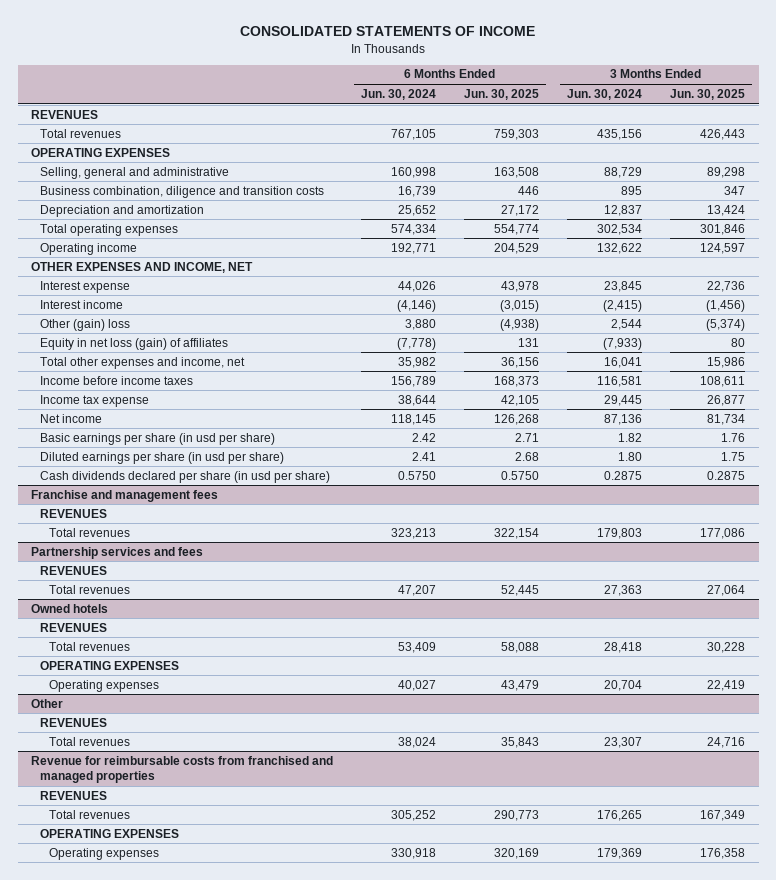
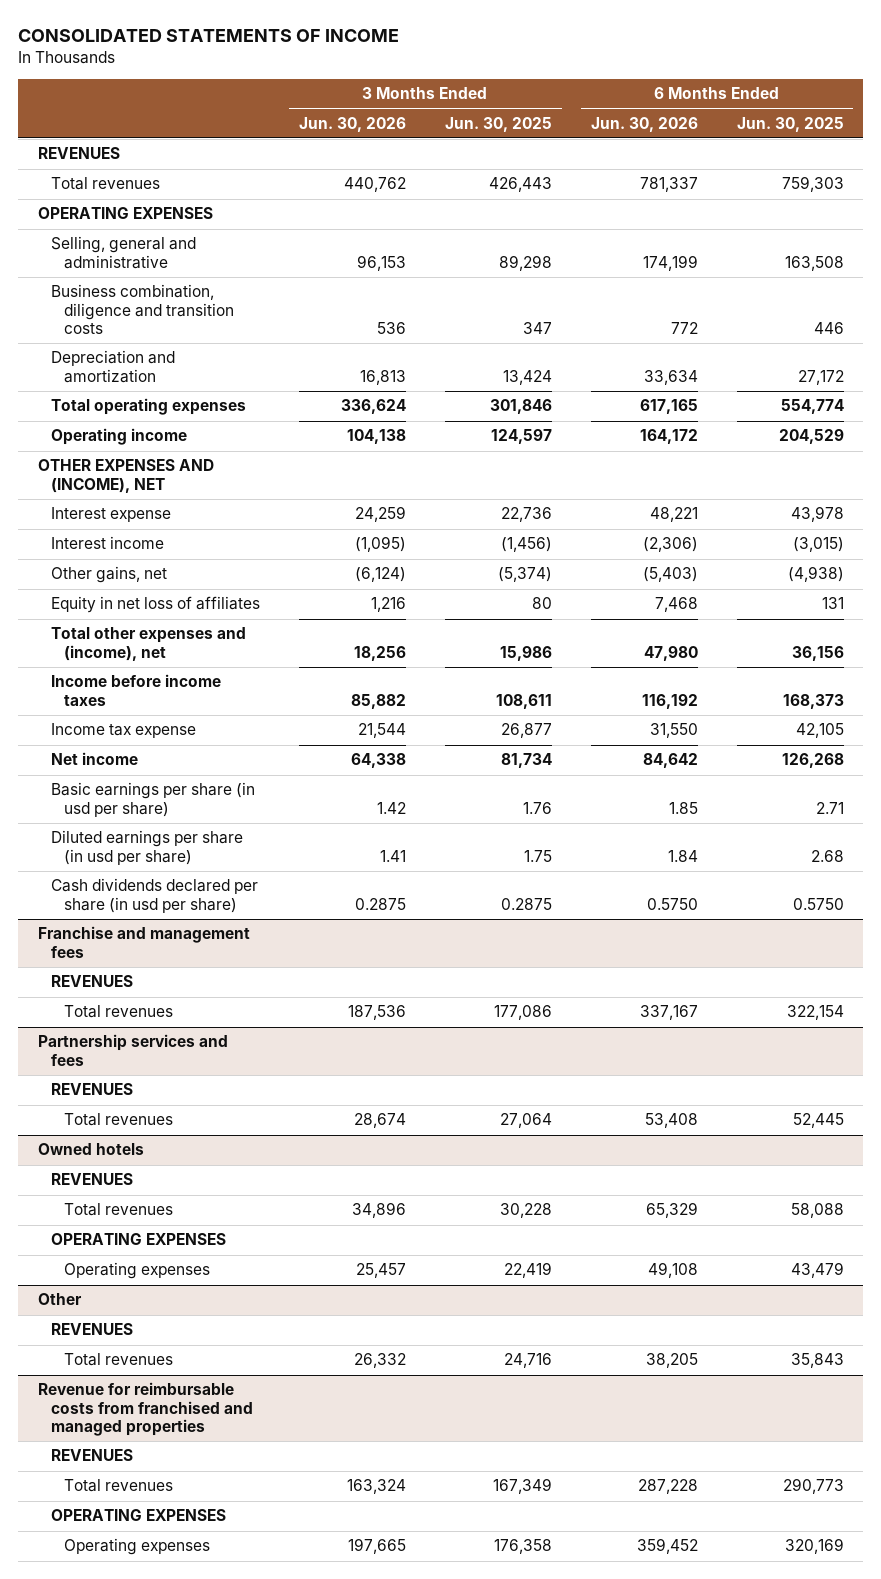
[361,88,437,100] Jun. 30, 2024 -> none
[567,88,643,100] Jun. 30, 2024 -> none
none -> [298,116,406,132] Jun. 30, 2026
none -> [590,116,698,132] Jun. 30, 2026
[31,261,254,273] OTHER EXPENSES AND INCOME, NET -> [37,459,214,493] OTHER EXPENSES AND (INCOME), NET
[40,318,131,331] Other (gain) loss -> [51,566,168,584] Other gains, net
[40,337,229,350] Equity in net loss (gain) of affiliates -> [51,596,261,614] Equity in net loss of affiliates
[40,356,246,369] Total other expenses and income, net -> [51,627,247,661] Total other expenses and (income), net

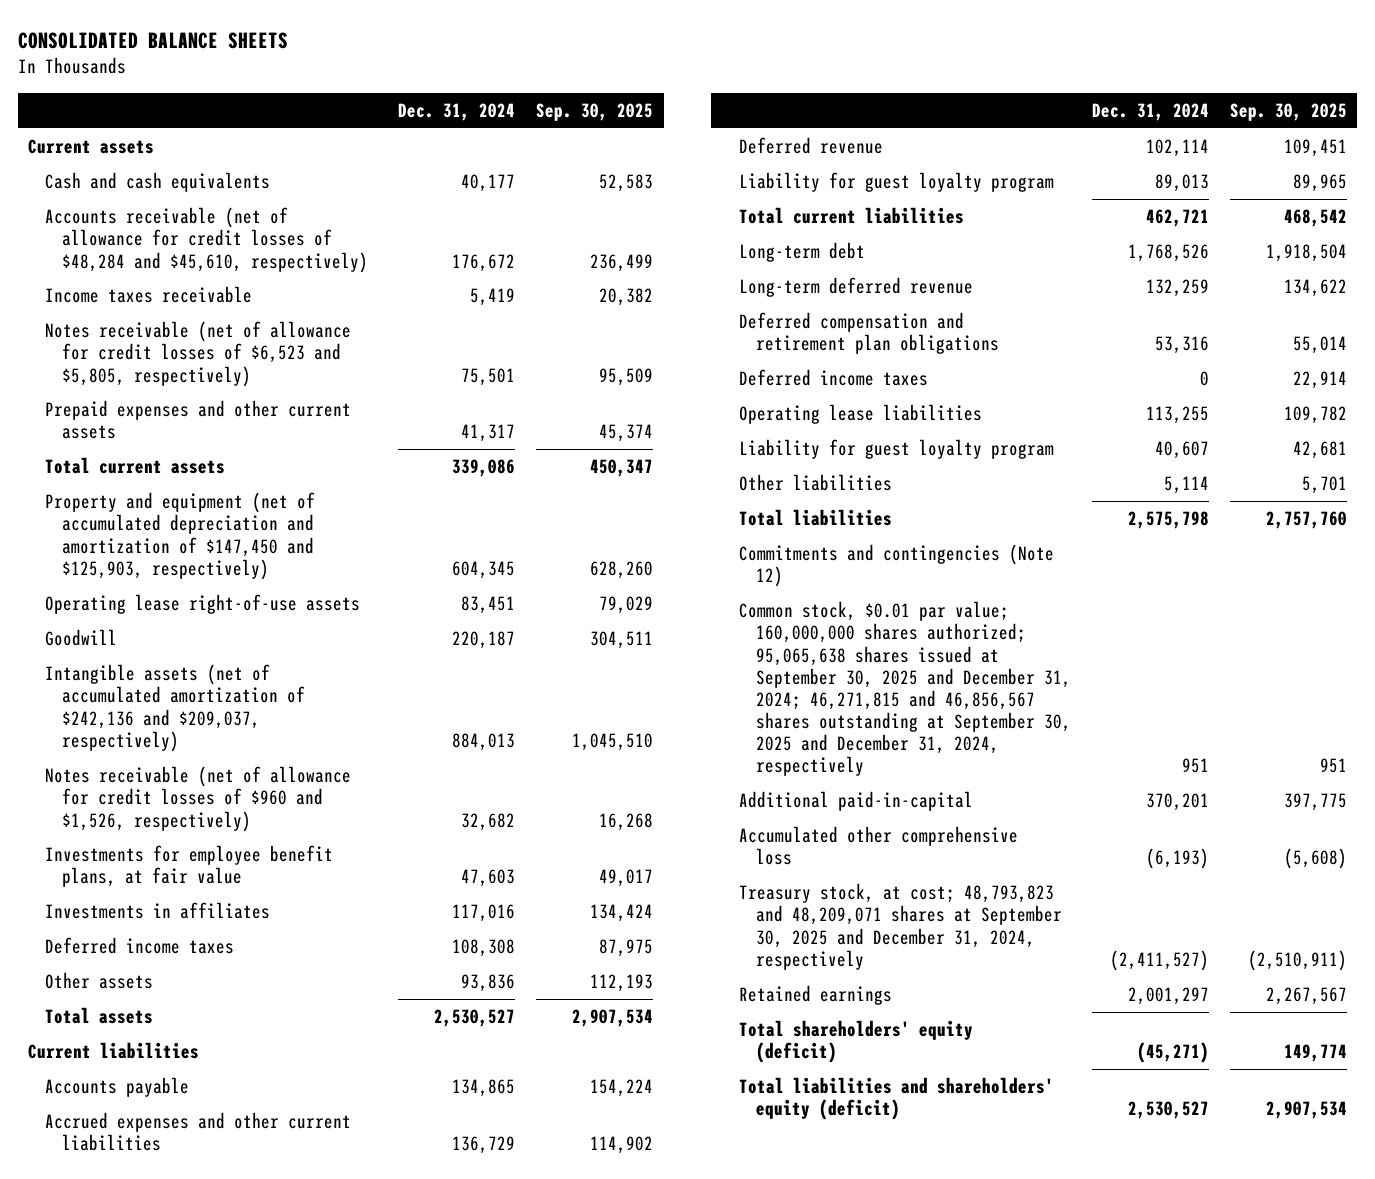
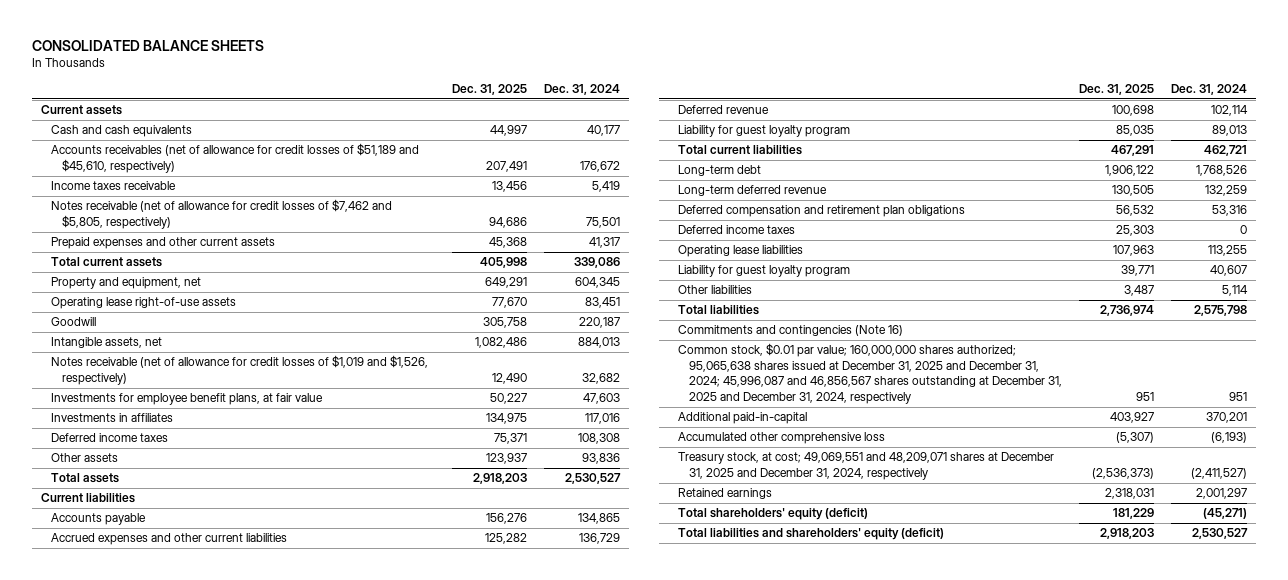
[536,102,654,121] Sep. 30, 2025 -> none
none -> [451,84,527,96] Dec. 31, 2025
[45,207,368,273] Accounts receivable (net of allowance for credit losses of $48,284 and $45,610, respectively) -> [51,143,420,173] Accounts receivables (net of allowance for credit losses of $51,189 and $45,610, respectively)
[45,321,352,387] Notes receivable (net of allowance for credit losses of $6,523 and $5,805, respectively) -> [51,199,393,229] Notes receivable (net of allowance for credit losses of $7,462 and $5,805, respectively)
[45,492,316,580] Property and equipment (net of accumulated depreciation and amortization of $147,450 and $125,903, respectively) -> [51,277,202,290] Property and equipment, net
[45,664,305,752] Intangible assets (net of accumulated amortization of $242,136 and $209,037, respectively) -> [51,337,163,349] Intangible assets, net
[45,766,352,832] Notes receivable (net of allowance for credit losses of $960 and $1,526, respectively) -> [51,355,429,385] Notes receivable (net of allowance for credit losses of $1,019 and $1,526, respectively)
[738,544,1054,588] Commitments and contingencies (Note 12) -> [678,325,904,337] Commitments and contingencies (Note 16)
[738,601,1071,777] Common stock, $0.01 par value; 160,000,000 shares authorized; 95,065,638 shares issued at September 30, 2025 and December 31, 2024; 46,271,815 and 46,856,567 shares outstanding at September 30, 2025 and December 31, 2024, respectively -> [678,343,1062,405] Common stock, $0.01 par value; 160,000,000 shares authorized; 95,065,638 shares issued at December 31, 2025 and December 31, 2024; 45,996,087 and 46,856,567 shares outstanding at December 31, 2025 and December 31, 2024, respectively
[738,883,1062,970] Treasury stock, at cost; 48,793,823 and 48,209,071 shares at September 30, 2025 and December 31, 2024, respectively -> [678,452,1055,480] Treasury stock, at cost; 49,069,551 and 48,209,071 shares at December 31, 2025 and December 31, 2024, respectively

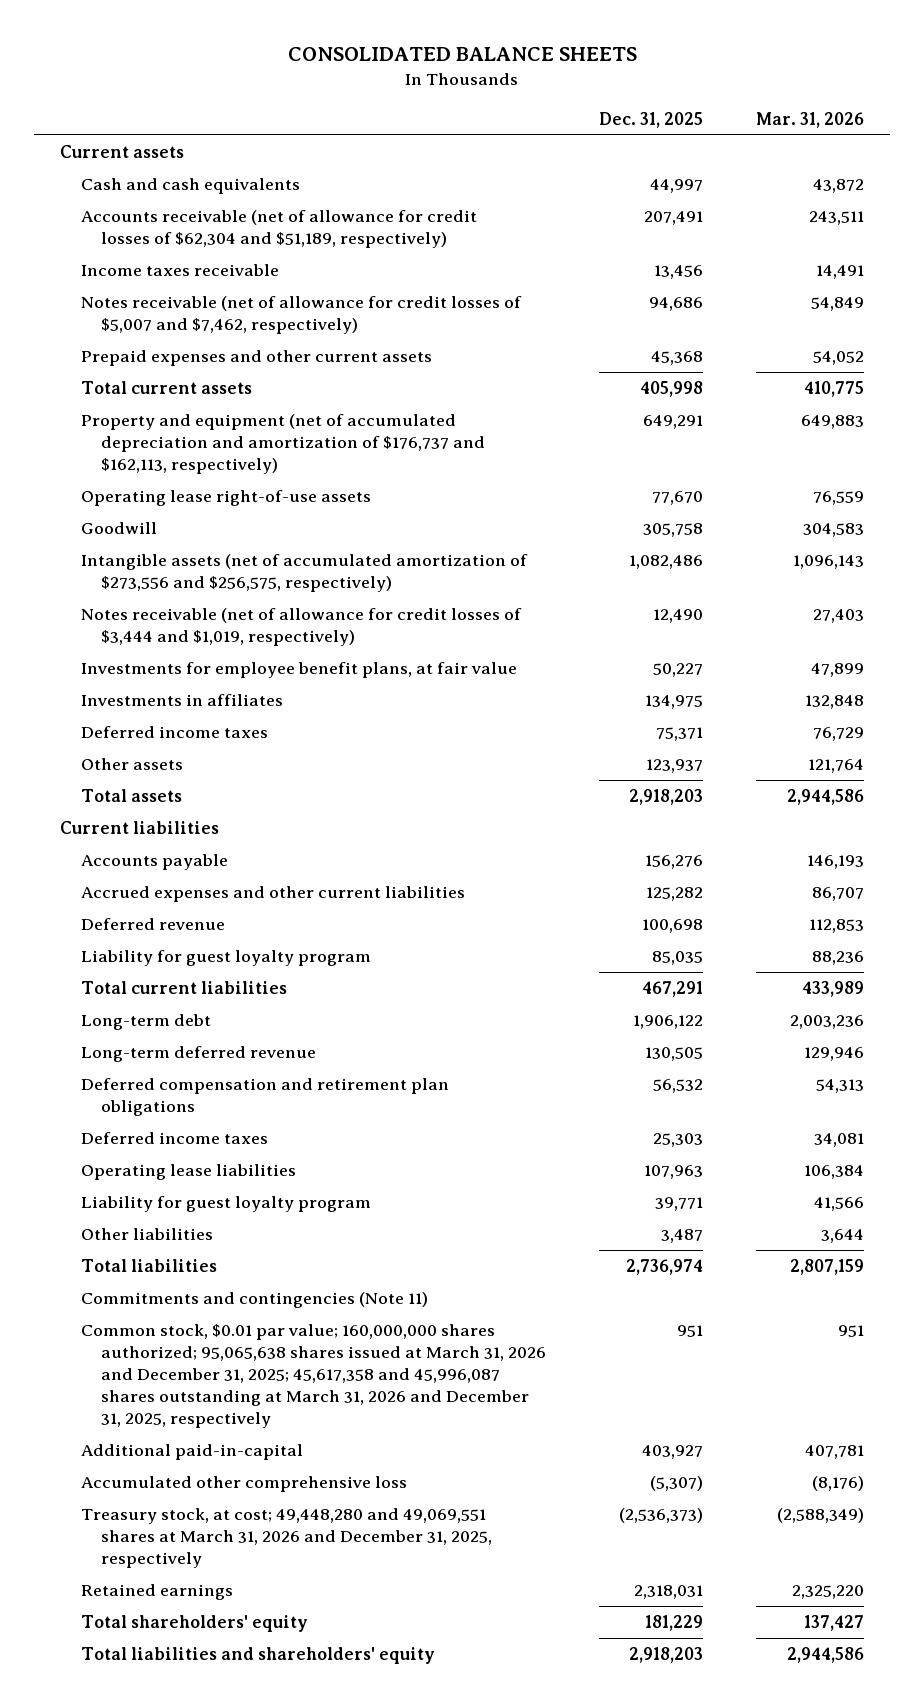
[544,84,621,96] Dec. 31, 2024 -> none
none -> [755,111,864,128] Mar. 31, 2026
[51,143,420,173] Accounts receivables (net of allowance for credit losses of $51,189 and $45,610, respectively) -> [80,210,477,249] Accounts receivable (net of allowance for credit losses of $62,304 and $51,189, respectively)
[51,199,393,229] Notes receivable (net of allowance for credit losses of $7,462 and $5,805, respectively) -> [80,296,522,335] Notes receivable (net of allowance for credit losses of $5,007 and $7,462, respectively)
[51,277,202,290] Property and equipment, net -> [80,414,486,475] Property and equipment (net of accumulated depreciation and amortization of $176,737 and $162,113, respectively)
[51,337,163,349] Intangible assets, net -> [80,554,528,593] Intangible assets (net of accumulated amortization of $273,556 and $256,575, respectively)
[51,355,429,385] Notes receivable (net of allowance for credit losses of $1,019 and $1,526, respectively) -> [80,608,522,647] Notes receivable (net of allowance for credit losses of $3,444 and $1,019, respectively)
[678,325,904,337] Commitments and contingencies (Note 16) -> [80,1292,428,1309] Commitments and contingencies (Note 11)
[678,343,1062,405] Common stock, $0.01 par value; 160,000,000 shares authorized; 95,065,638 shares issued at December 31, 2025 and December 31, 2024; 45,996,087 and 46,856,567 shares outstanding at December 31, 2025 and December 31, 2024, respectively -> [80,1324,547,1428] Common stock, $0.01 par value; 160,000,000 shares authorized; 95,065,638 shares issued at March 31, 2026 and December 31, 2025; 45,617,358 and 45,996,087 shares outstanding at March 31, 2026 and December 31, 2025, respectively
[678,452,1055,480] Treasury stock, at cost; 49,069,551 and 48,209,071 shares at December 31, 2025 and December 31, 2024, respectively -> [80,1508,493,1569] Treasury stock, at cost; 49,448,280 and 49,069,551 shares at March 31, 2026 and December 31, 2025, respectively
[678,508,869,521] Total shareholders' equity (deficit) -> [80,1615,308,1633] Total shareholders' equity
[678,528,945,541] Total liabilities and shareholders' equity (deficit) -> [80,1647,435,1665] Total liabilities and shareholders' equity

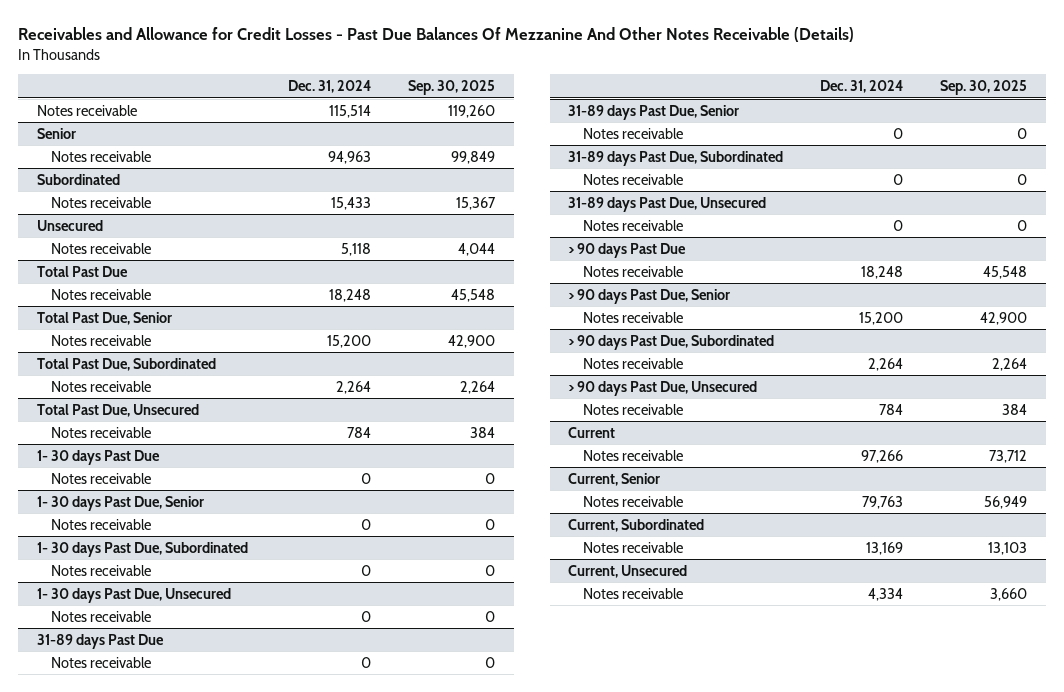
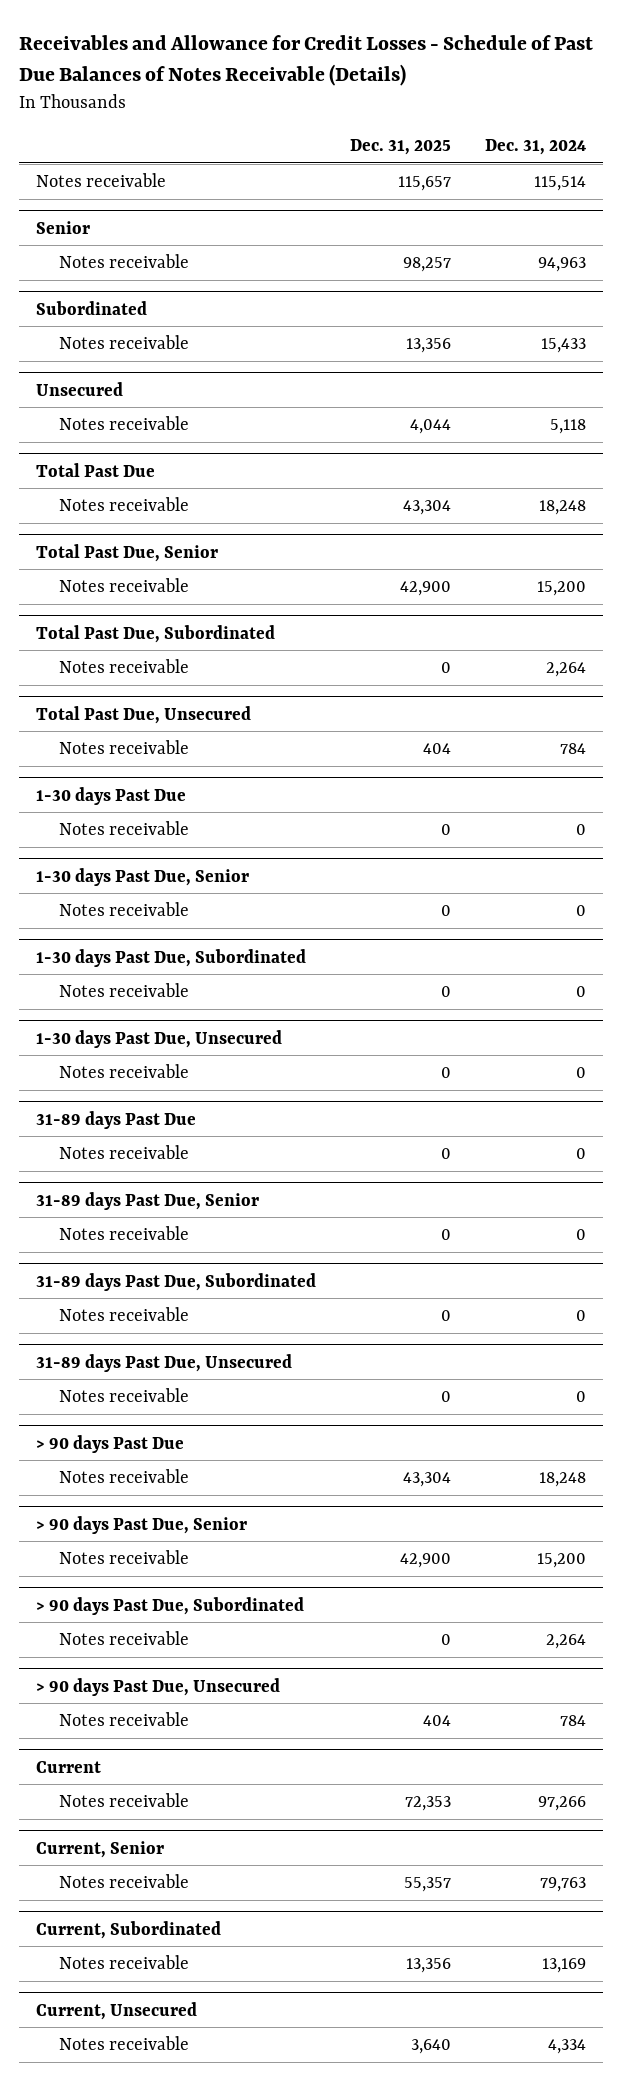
[18,27,855,43] Receivables and Allowance for Credit Losses - Past Due Balances Of Mezzanine And Other Notes Receivable (Details) -> [19,35,594,87] Receivables and Allowance for Credit Losses - Schedule of Past Due Balances of Notes Receivable (Details)
[408,80,496,96] Sep. 30, 2025 -> none
none -> [350,139,452,156] Dec. 31, 2025
[36,449,160,465] 1- 30 days Past Due -> [36,786,187,805] 1-30 days Past Due
[36,495,204,511] 1- 30 days Past Due, Senior -> [36,867,250,886] 1-30 days Past Due, Senior
[36,541,248,557] 1- 30 days Past Due, Subordinated -> [36,948,307,967] 1-30 days Past Due, Subordinated
[36,587,231,603] 1- 30 days Past Due, Unsecured -> [36,1029,283,1048] 1-30 days Past Due, Unsecured

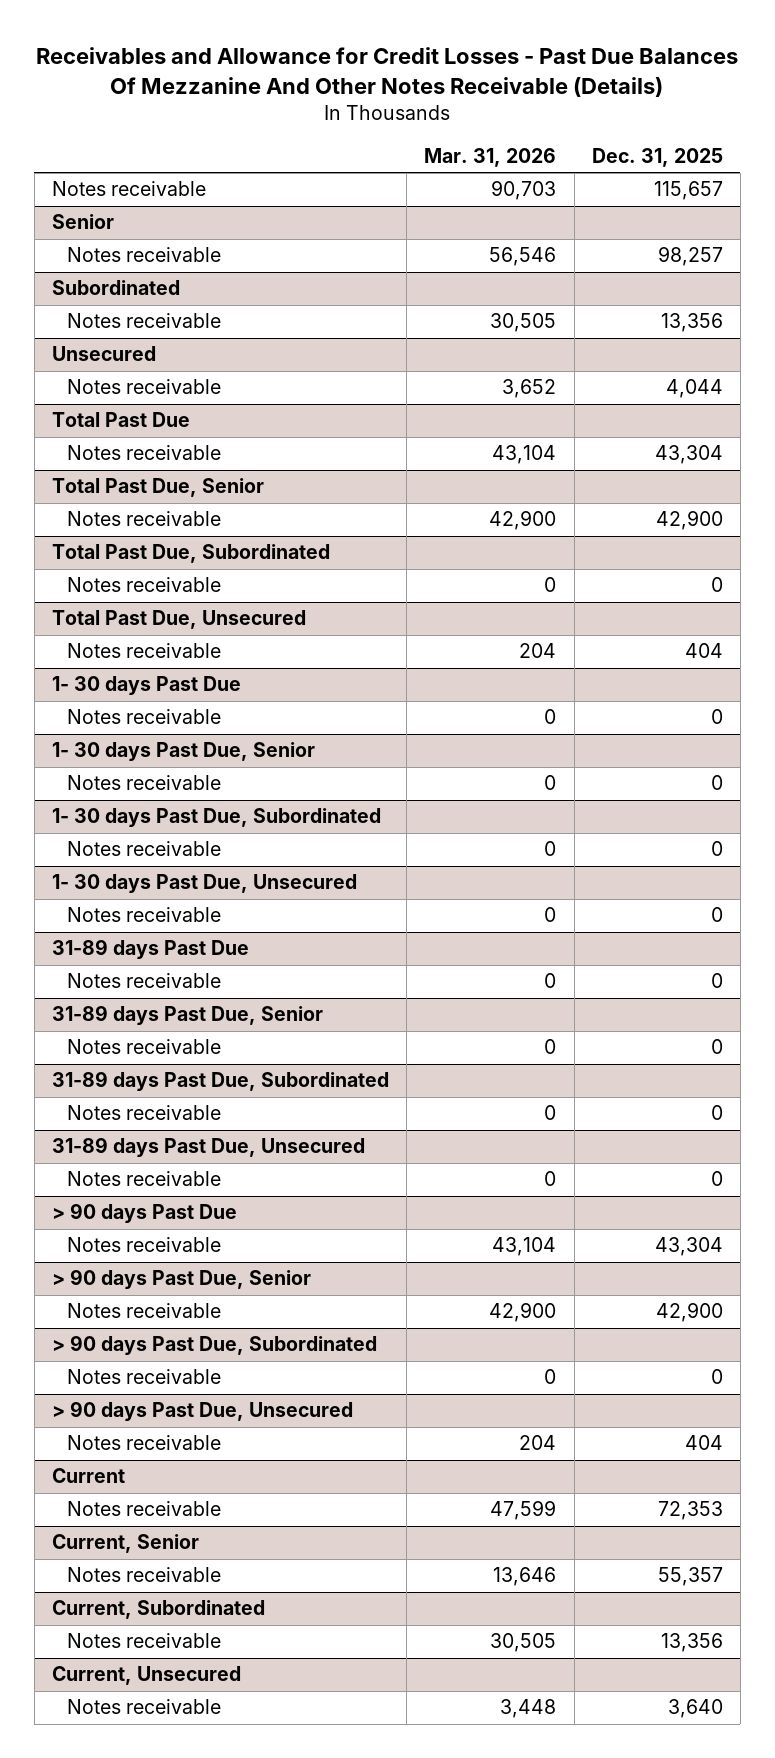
[19,35,594,87] Receivables and Allowance for Credit Losses - Schedule of Past Due Balances of Notes Receivable (Details) -> [36,47,739,98] Receivables and Allowance for Credit Losses - Past Due Balances Of Mezzanine And Other Notes Receivable (Details)
[484,139,586,156] Dec. 31, 2024 -> none
none -> [424,147,557,167] Mar. 31, 2026
[36,786,187,805] 1-30 days Past Due -> [51,676,241,696] 1- 30 days Past Due
[36,867,250,886] 1-30 days Past Due, Senior -> [51,742,315,762] 1- 30 days Past Due, Senior
[36,948,307,967] 1-30 days Past Due, Subordinated -> [51,808,381,828] 1- 30 days Past Due, Subordinated
[36,1029,283,1048] 1-30 days Past Due, Unsecured -> [51,874,357,894] 1- 30 days Past Due, Unsecured

